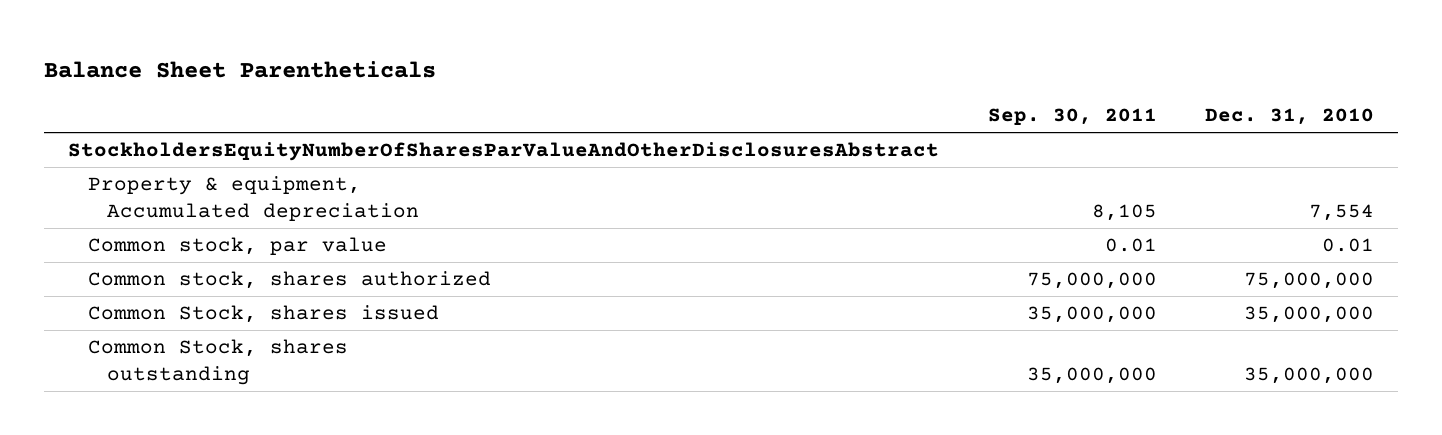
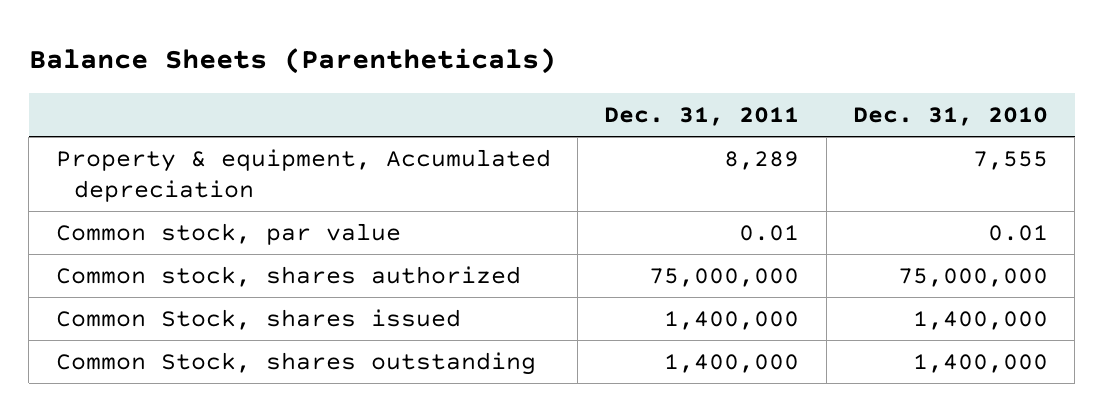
[44,61,437,79] Balance Sheet Parentheticals -> [28,47,556,74] Balance Sheets (Parentheticals)
[987,108,1157,126] Sep. 30, 2011 -> none
none -> [604,107,800,127] Dec. 31, 2011
[68,142,940,162] StockholdersEquityNumberOfSharesParValueAndOtherDisclosuresAbstract -> none
[1308,203,1374,221] 7,554 -> [973,150,1049,170] 7,555
[1243,306,1374,324] 35,000,000 -> [913,310,1049,330] 1,400,000
[1243,366,1374,384] 35,000,000 -> [913,353,1049,373] 1,400,000

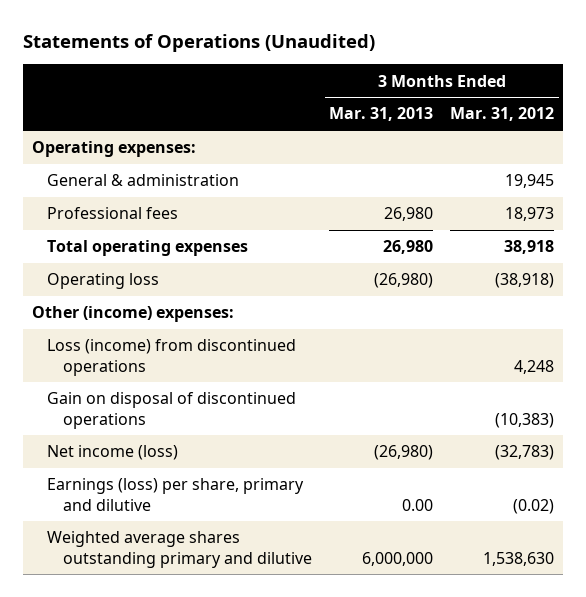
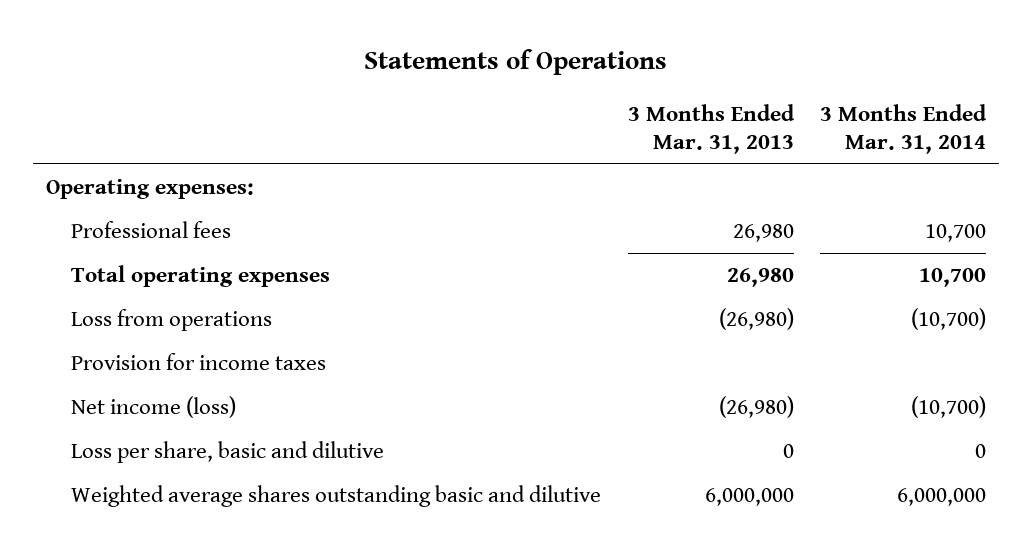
[23,34,376,53] Statements of Operations (Unaudited) -> [364,48,668,75] Statements of Operations
[450,107,555,122] Mar. 31, 2012 -> none
none -> [820,104,988,154] 3 Months Ended Mar. 31, 2014
[47,174,240,187] General & administration -> none
[31,306,234,323] Other (income) expenses: -> none
[47,339,297,376] Loss (income) from discontinued operations -> none
[47,392,297,429] Gain on disposal of discontinued operations -> none
[47,273,160,290] Operating loss -> [71,309,273,332] Loss from operations
none -> [71,353,327,371] Provision for income taxes
[47,478,305,511] Earnings (loss) per share, primary and dilutive -> [71,441,385,464] Loss per share, basic and dilutive
[402,498,434,511] 0.00 -> [782,444,794,459] 0
[47,531,313,568] Weighted average shares outstanding primary and dilutive -> [71,485,602,508] Weighted average shares outstanding basic and dilutive

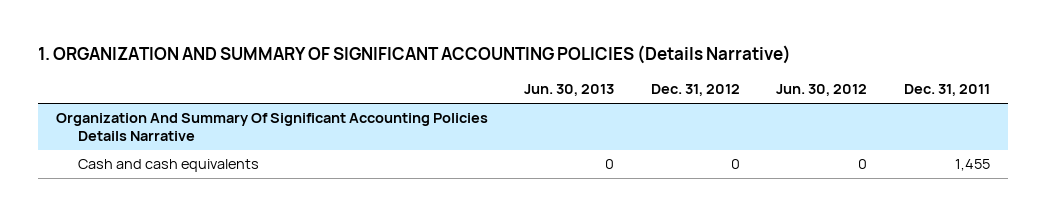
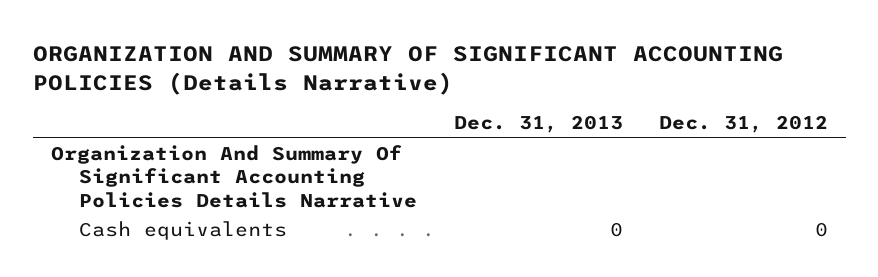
[37,45,791,65] 1. ORGANIZATION AND SUMMARY OF SIGNIFICANT ACCOUNTING POLICIES (Details Narrative) -> [32,46,783,95] ORGANIZATION AND SUMMARY OF SIGNIFICANT ACCOUNTING POLICIES (Details Narrative)
[524,84,615,97] Jun. 30, 2013 -> none
[776,84,868,97] Jun. 30, 2012 -> none
[903,84,990,97] Dec. 31, 2011 -> none
none -> [453,115,623,134] Dec. 31, 2013
[77,159,259,173] Cash and cash equivalents -> [79,221,288,241] Cash equivalents

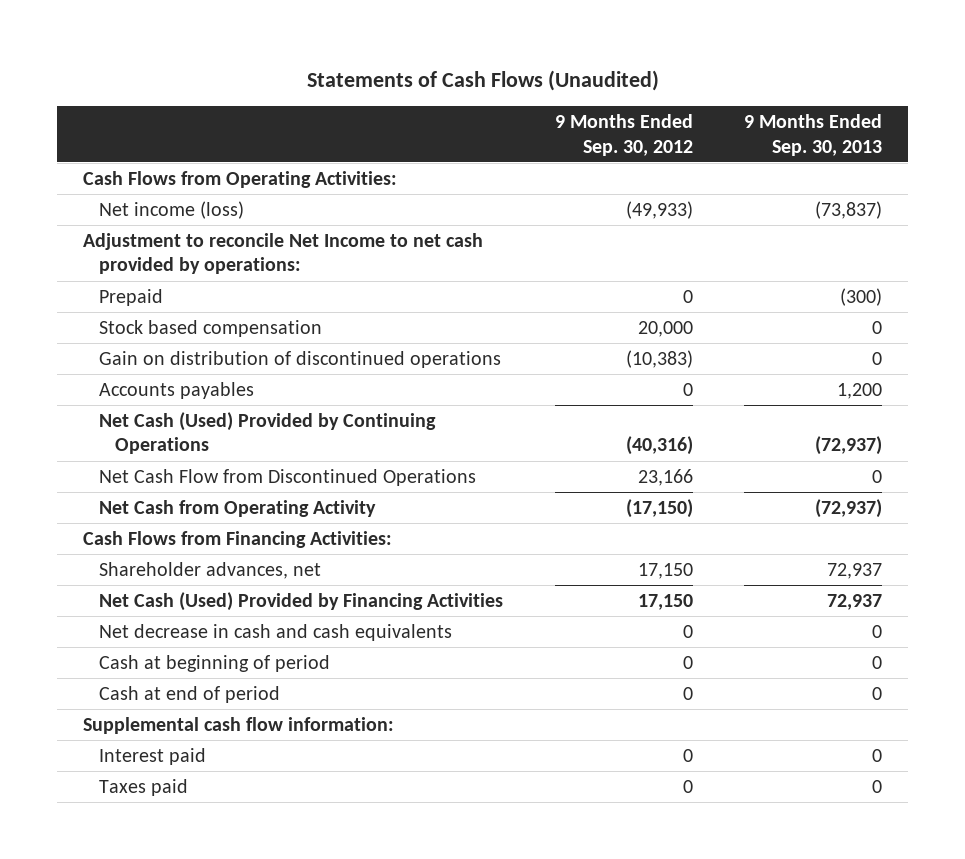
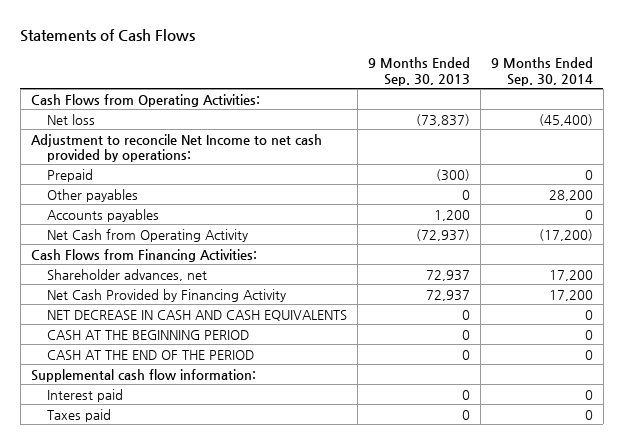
[306,69,659,91] Statements of Cash Flows (Unaudited) -> [20,29,196,43] Statements of Cash Flows
[554,113,693,156] 9 Months Ended Sep. 30, 2012 -> none
none -> [490,57,593,86] 9 Months Ended Sep. 30, 2014
[98,200,244,219] Net income (loss) -> [47,113,96,125] Net loss
[98,319,322,337] Stock based compensation -> none
[98,350,501,368] Gain on distribution of discontinued operations -> none
none -> [47,188,139,202] Other payables
[98,411,436,455] Net Cash (Used) Provided by Continuing Operations -> none
[98,468,476,486] Net Cash Flow from Discontinued Operations -> none
[98,591,503,611] Net Cash (Used) Provided by Financing Activities -> [47,288,287,302] Net Cash Provided by Financing Activity
[98,623,452,641] Net decrease in cash and cash equivalents -> [47,309,348,321] NET DECREASE IN CASH AND CASH EQUIVALENTS
[98,654,330,672] Cash at beginning of period -> [47,329,250,340] CASH AT THE BEGINNING PERIOD
[98,685,280,703] Cash at end of period -> [47,349,255,360] CASH AT THE END OF THE PERIOD

